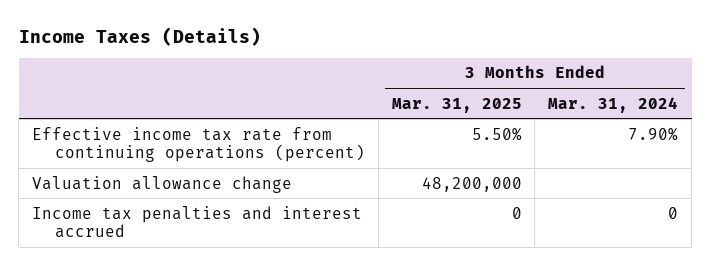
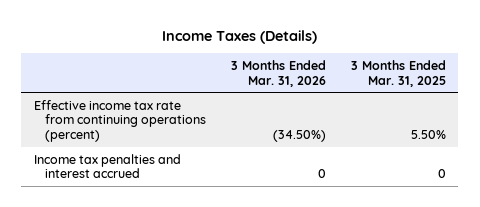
[548,96,679,113] Mar. 31, 2024 -> none
none -> [230,59,326,87] 3 Months Ended Mar. 31, 2026
[32,175,293,193] Valuation allowance change -> none

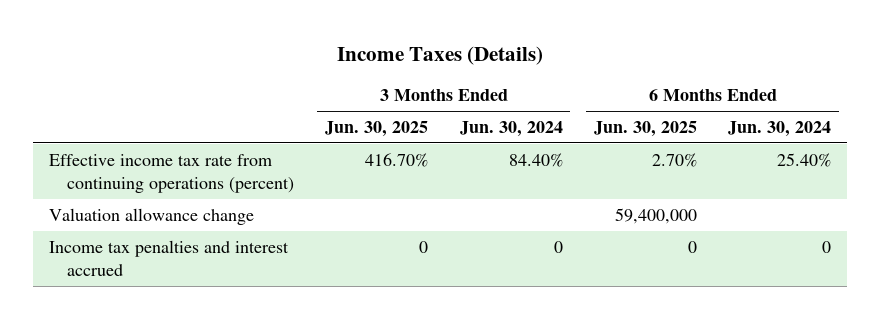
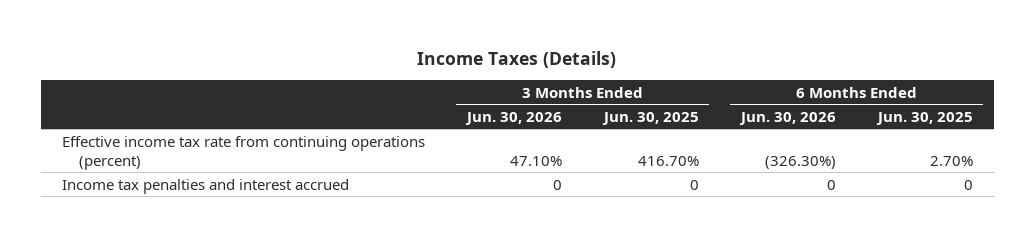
[459,120,563,137] Jun. 30, 2024 -> none
[728,120,832,137] Jun. 30, 2024 -> none
none -> [464,111,562,125] Jun. 30, 2026
none -> [738,111,836,125] Jun. 30, 2026
[48,207,254,225] Valuation allowance change -> none

